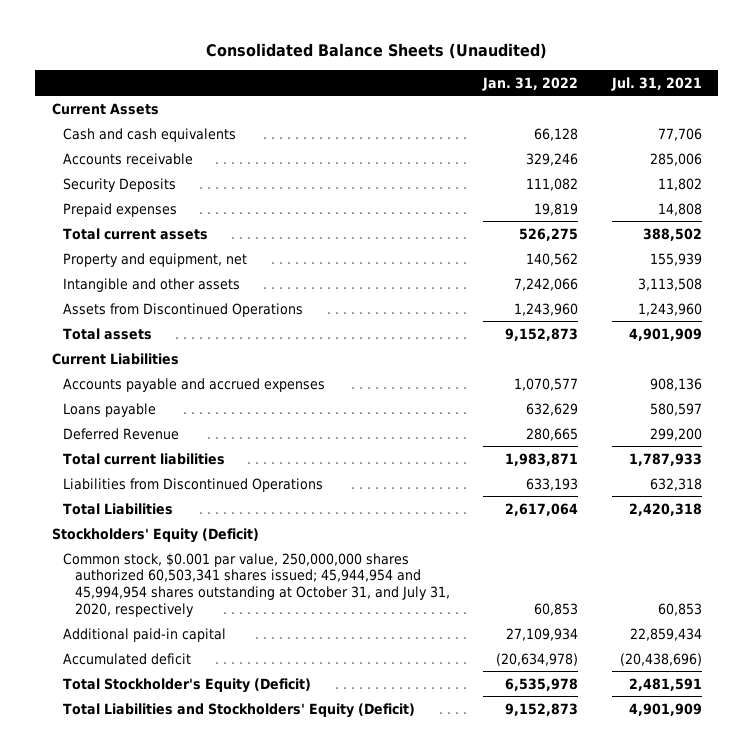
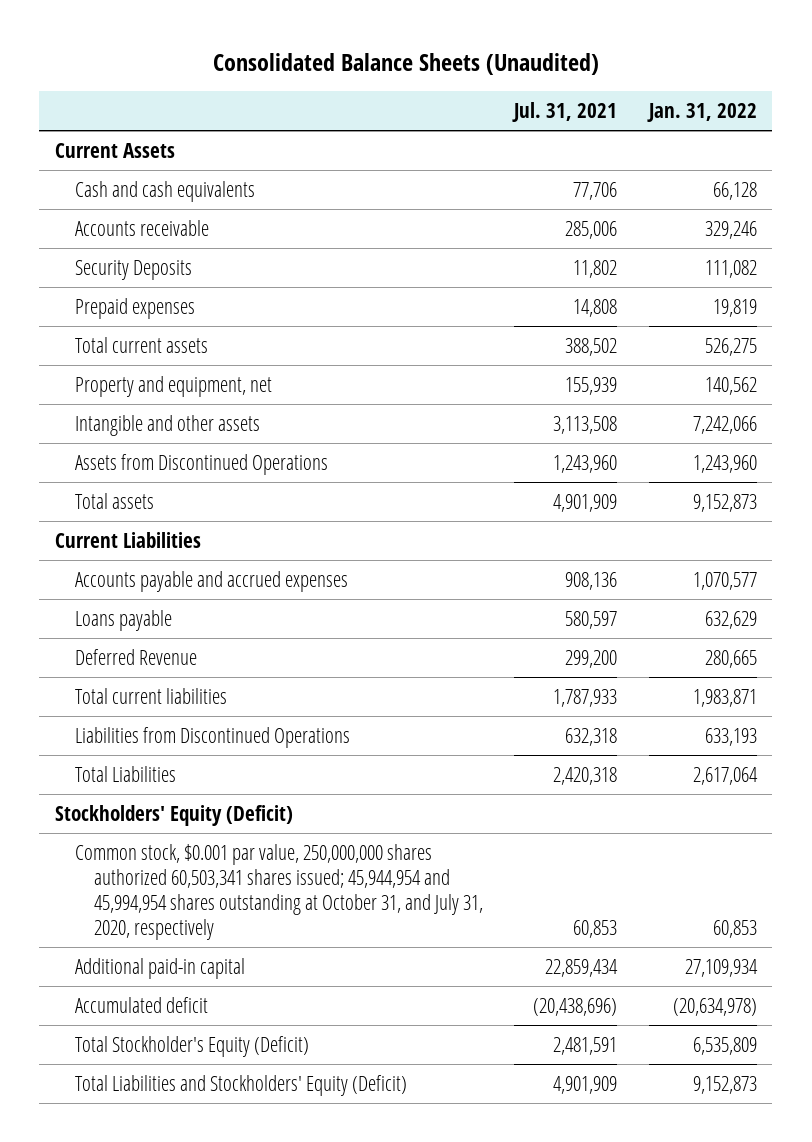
[505,677,579,691] 6,535,978 -> [692,1036,757,1055] 6,535,809

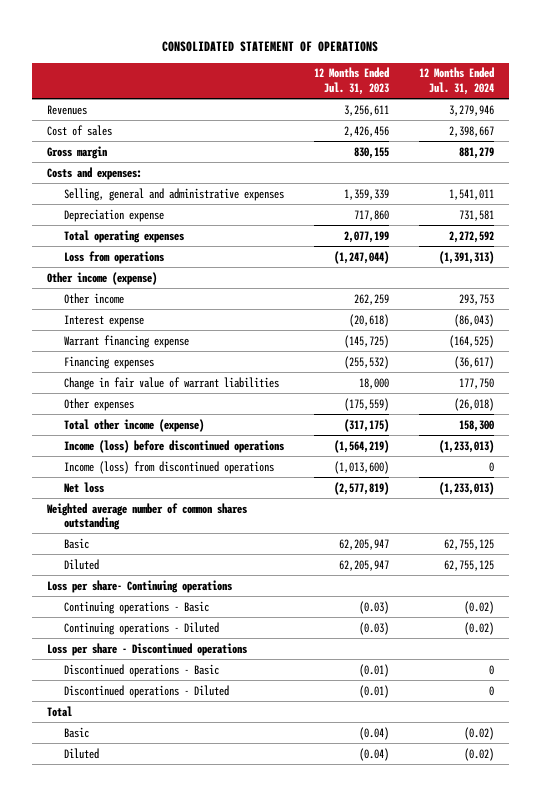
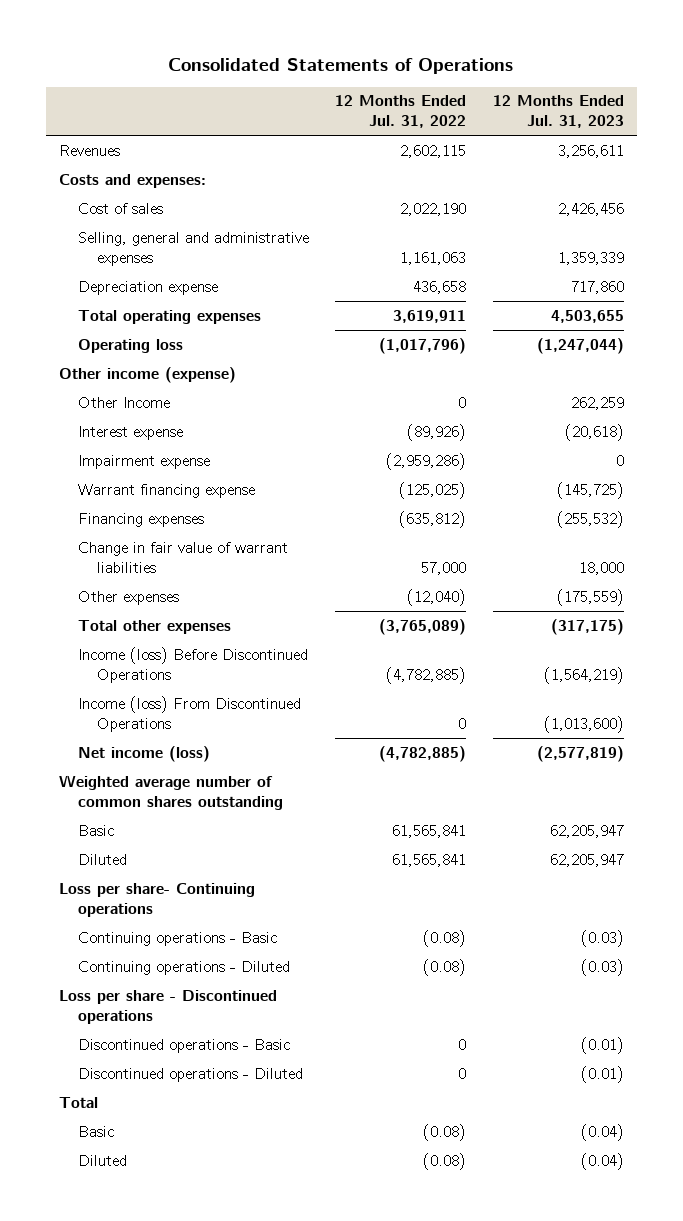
[162,40,379,52] CONSOLIDATED STATEMENT OF OPERATIONS -> [168,57,514,74] Consolidated Statements of Operations
[418,67,494,95] 12 Months Ended Jul. 31, 2024 -> none
none -> [335,95,467,129] 12 Months Ended Jul. 31, 2022
[47,145,108,159] Gross margin -> none
[47,124,113,136] Cost of sales -> [78,202,164,214] Cost of sales
[343,230,389,243] 2,077,199 -> [550,309,624,323] 4,503,655
[63,250,164,264] Loss from operations -> [78,338,184,353] Operating loss
[63,292,124,304] Other income -> [78,396,171,408] Other Income
none -> [78,454,211,469] Impairment expense
[63,418,204,432] Total other income (expense) -> [78,619,232,634] Total other expenses
[63,439,284,453] Income (loss) before discontinued operations -> [78,646,309,683] Income (loss) Before Discontinued Operations
[63,460,274,474] Income (loss) from discontinued operations -> [78,695,302,732] Income (loss) From Discontinued Operations
[63,481,104,493] Net loss -> [78,745,211,762] Net income (loss)

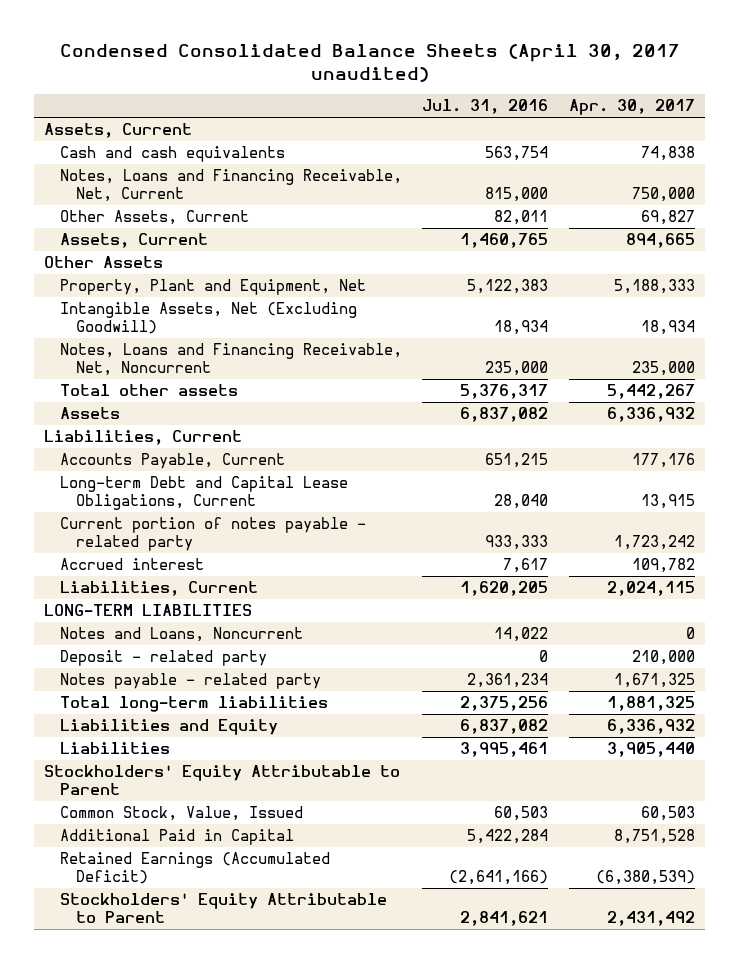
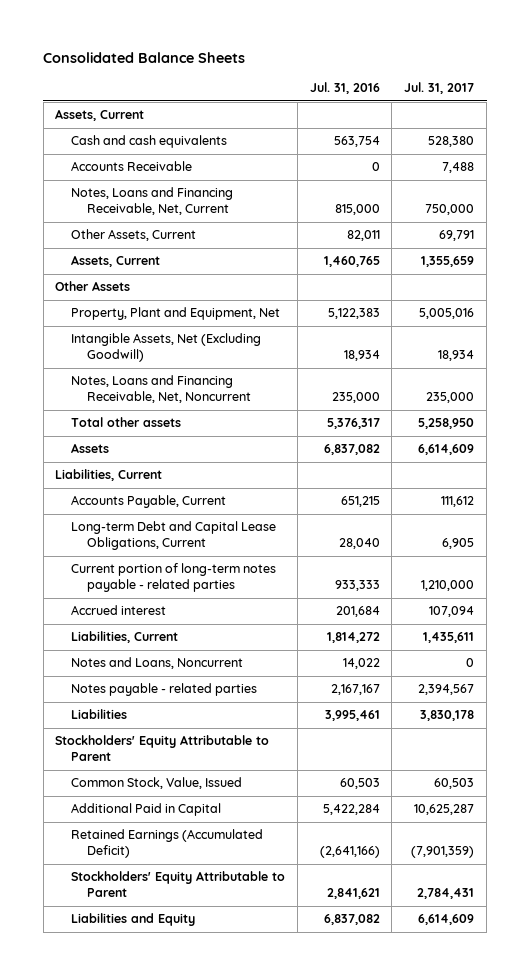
[59,43,680,82] Condensed Consolidated Balance Sheets (April 30, 2017 unaudited) -> [43,51,246,63] Consolidated Balance Sheets
[569,99,696,116] Apr. 30, 2017 -> none
none -> [404,82,475,95] Jul. 31, 2017
none -> [70,161,192,172] Accounts Receivable
[44,603,253,616] LONG-TERM LIABILITIES -> none
[59,516,366,551] Current portion of notes payable - related party -> [70,563,276,593] Current portion of long-term notes payable - related parties
[503,557,549,573] 7,617 -> [335,606,380,618] 201,684
[460,580,549,596] 1,620,205 -> [326,632,380,644] 1,814,272
[59,649,267,666] Deposit - related party -> none
[59,695,328,712] Total long-term liabilities -> none
[59,672,321,689] Notes payable - related party -> [70,683,257,697] Notes payable - related parties
[467,672,549,688] 2,361,234 -> [330,684,380,696] 2,167,167
[59,718,278,735] Liabilities and Equity -> [70,913,195,927] Liabilities and Equity

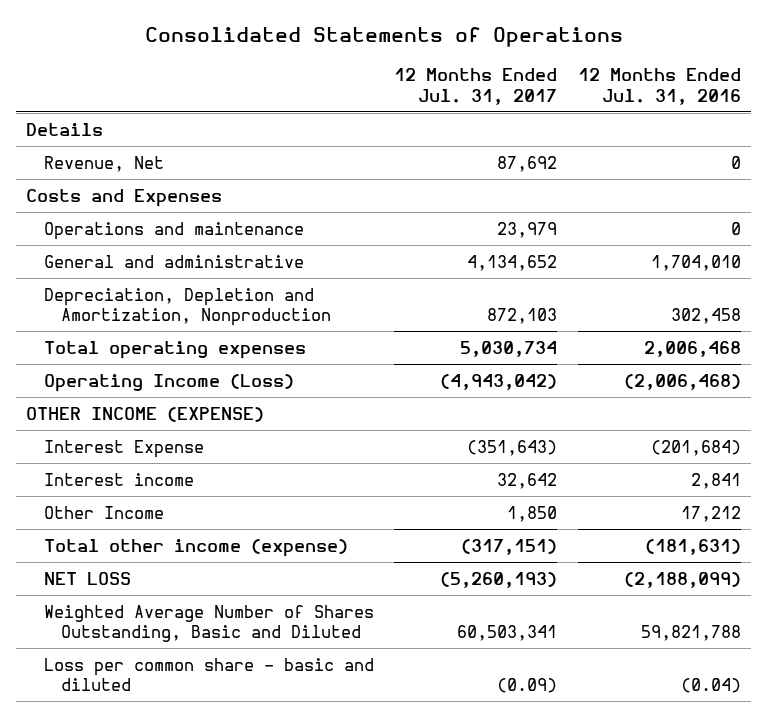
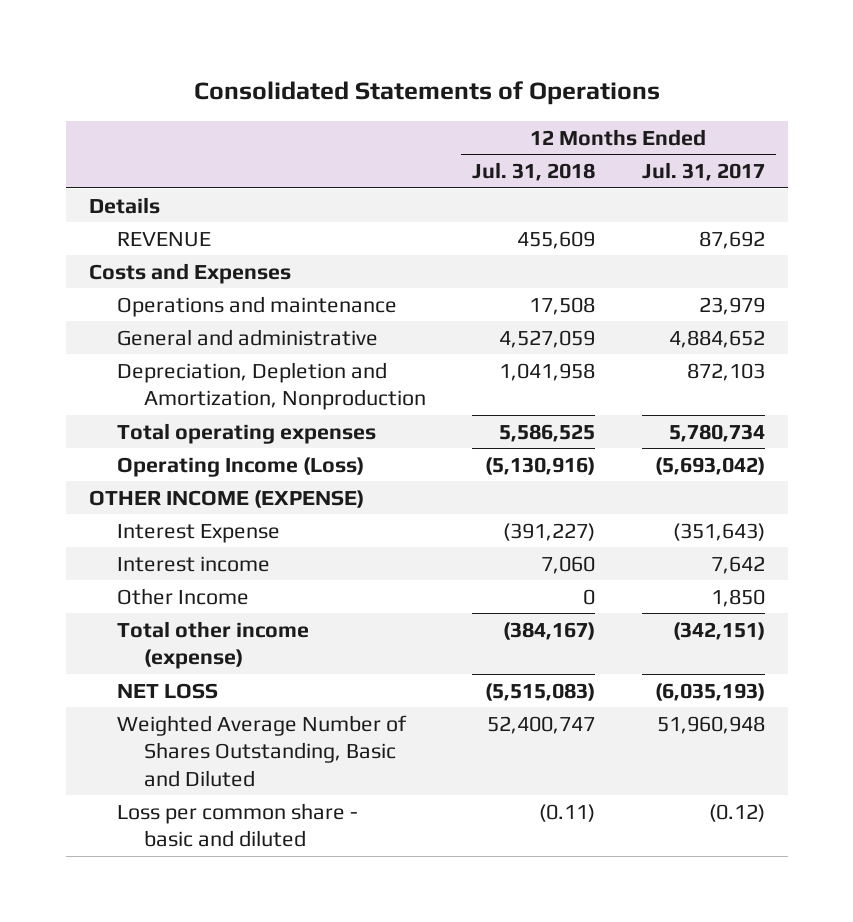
[577,67,741,105] 12 Months Ended Jul. 31, 2016 -> none
none -> [472,162,596,182] Jul. 31, 2018
[43,155,164,172] Revenue, Net -> [116,231,211,247] REVENUE
[467,254,558,271] 4,134,652 -> [668,329,765,348] 4,884,652
[460,340,558,357] 5,030,734 -> [668,423,765,442] 5,780,734
[440,373,558,390] (4,943,042) -> [654,456,765,475] (5,693,042)
[497,472,558,489] 32,642 -> [710,555,765,574] 7,642
[461,538,558,555] (317,151) -> [672,621,765,640] (342,151)
[440,571,558,588] (5,260,193) -> [654,682,765,701] (6,035,193)
[457,625,558,642] 60,503,341 -> [656,715,765,734] 51,960,948
[497,678,558,694] (0.09) -> [708,803,765,822] (0.12)

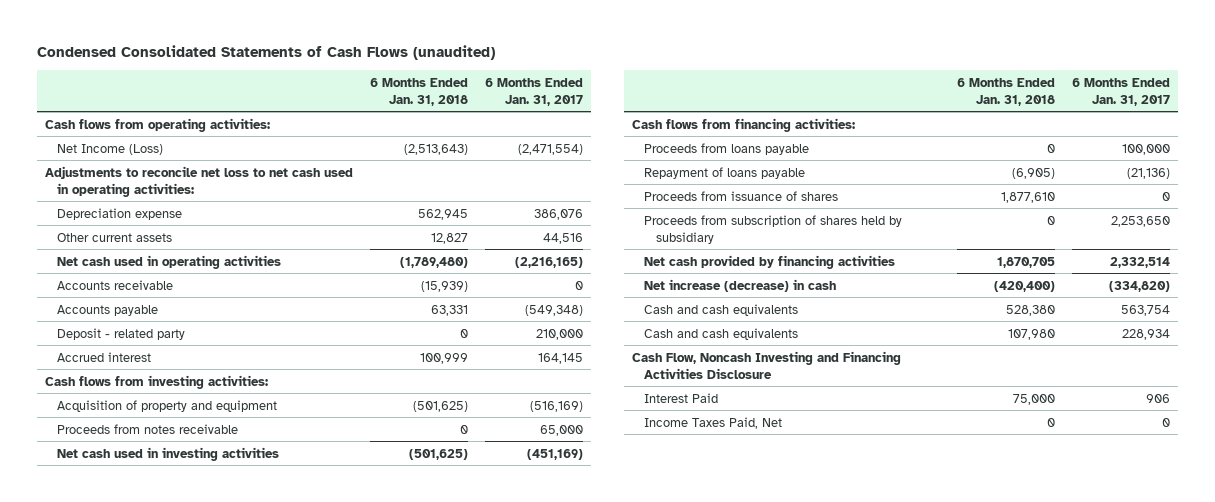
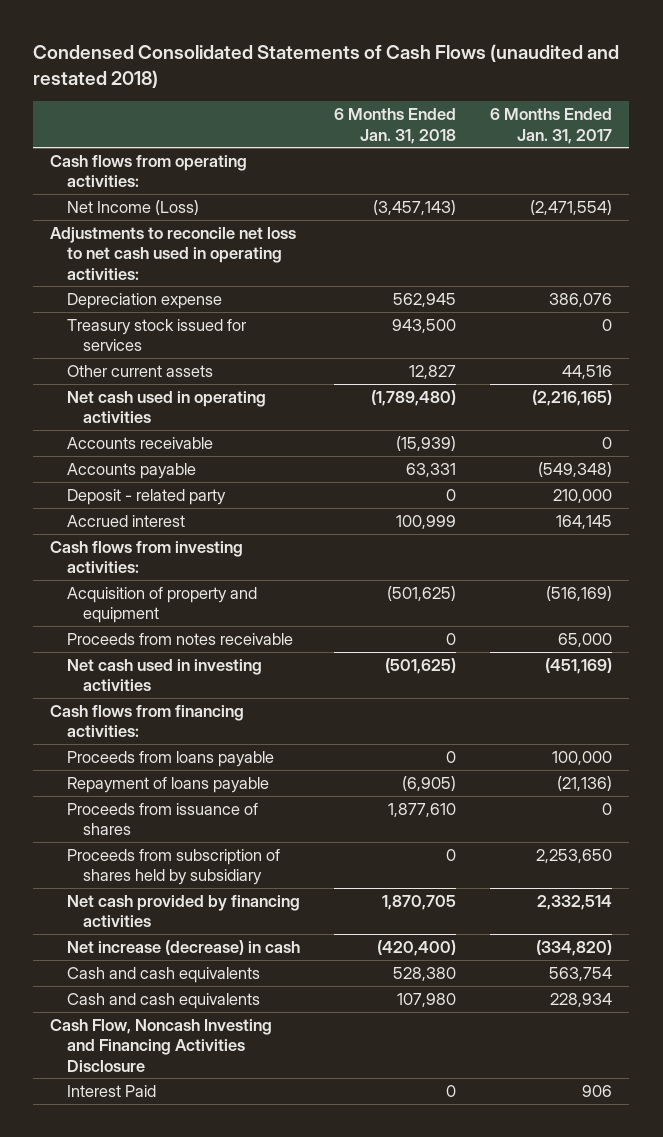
[36,45,495,61] Condensed Consolidated Statements of Cash Flows (unaudited) -> [33,43,620,88] Condensed Consolidated Statements of Cash Flows (unaudited and restated 2018)
[403,143,468,155] (2,513,643) -> [372,200,456,216] (3,457,143)
none -> [66,319,246,352] Treasury stock issued for services
[644,416,783,429] Income Taxes Paid, Net -> none
[1013,393,1056,405] 75,000 -> [445,1085,456,1098] 0

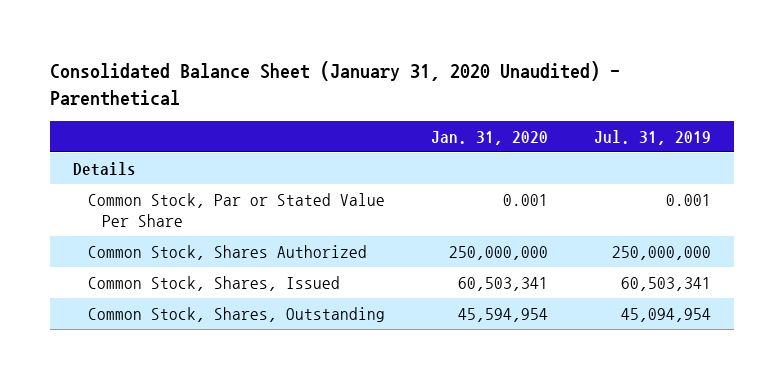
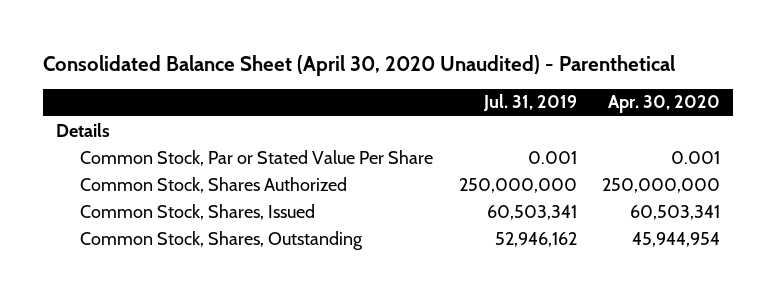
[50,60,621,106] Consolidated Balance Sheet (January 31, 2020 Unaudited) - Parenthetical -> [43,54,676,76] Consolidated Balance Sheet (April 30, 2020 Unaudited) - Parenthetical
[430,130,548,145] Jan. 31, 2020 -> none
none -> [608,95,721,114] Apr. 30, 2020
[620,308,711,323] 45,094,954 -> [494,231,577,247] 52,946,162

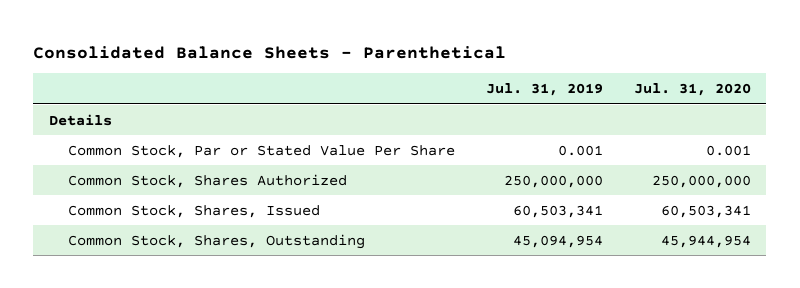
[43,54,676,76] Consolidated Balance Sheet (April 30, 2020 Unaudited) - Parenthetical -> [33,45,507,59] Consolidated Balance Sheets - Parenthetical
[608,95,721,114] Apr. 30, 2020 -> none
none -> [633,83,751,97] Jul. 31, 2020
[494,231,577,247] 52,946,162 -> [512,234,603,248] 45,094,954

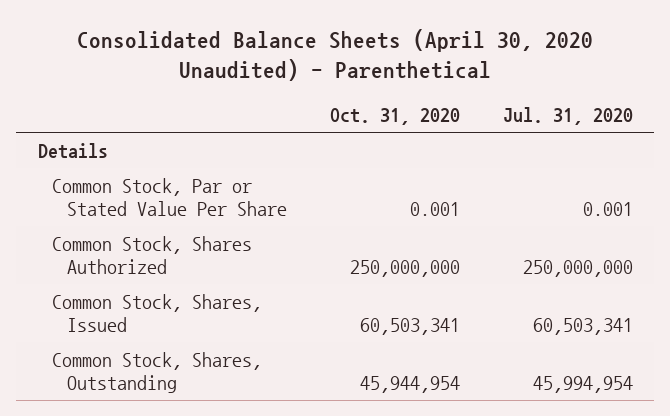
[33,45,507,59] Consolidated Balance Sheets - Parenthetical -> [77,28,594,82] Consolidated Balance Sheets (April 30, 2020 Unaudited) - Parenthetical
[485,83,603,97] Jul. 31, 2019 -> none
none -> [329,107,460,125] Oct. 31, 2020
[660,234,751,248] 45,944,954 -> [532,376,633,394] 45,994,954

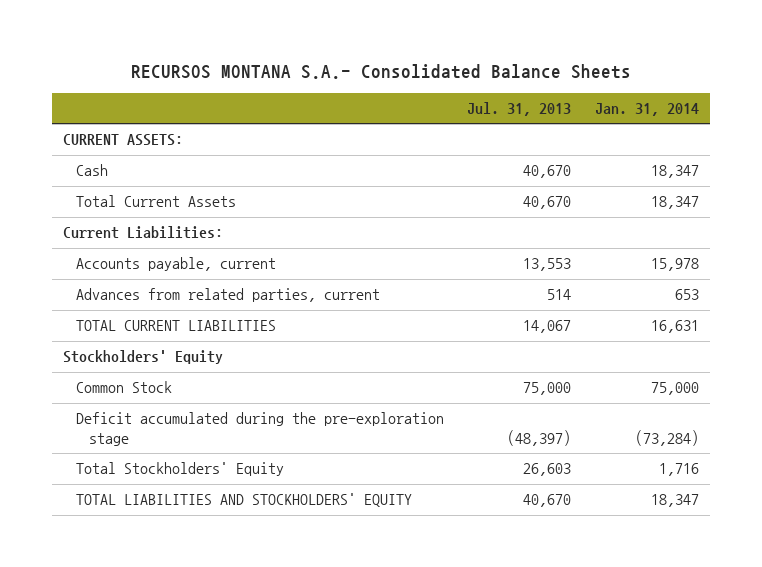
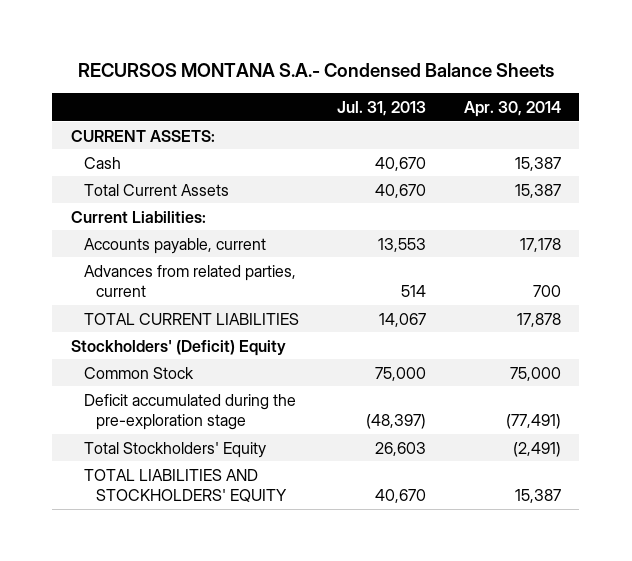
[130,63,631,79] RECURSOS MONTANA S.A.- Consolidated Balance Sheets -> [77,63,554,78] RECURSOS MONTANA S.A.- Condensed Balance Sheets
[594,103,699,117] Jan. 31, 2014 -> none
none -> [463,100,561,117] Apr. 30, 2014
[63,350,224,365] Stockholders' Equity -> [71,339,287,356] Stockholders' (Deficit) Equity

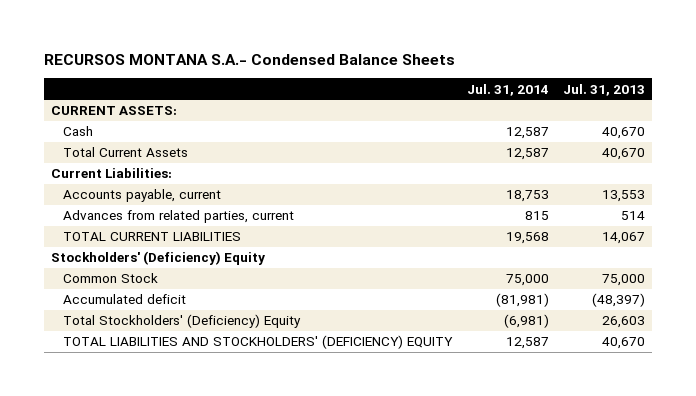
[463,100,561,117] Apr. 30, 2014 -> none
none -> [466,83,549,96] Jul. 31, 2014
[71,339,287,356] Stockholders' (Deficit) Equity -> [51,251,266,266] Stockholders' (Deficiency) Equity
[83,393,296,431] Deficit accumulated during the pre-exploration stage -> [63,294,187,305] Accumulated deficit
[83,441,266,458] Total Stockholders' Equity -> [63,314,302,329] Total Stockholders' (Deficiency) Equity
[83,468,288,503] TOTAL LIABILITIES AND STOCKHOLDERS' EQUITY -> [63,335,454,350] TOTAL LIABILITIES AND STOCKHOLDERS' (DEFICIENCY) EQUITY

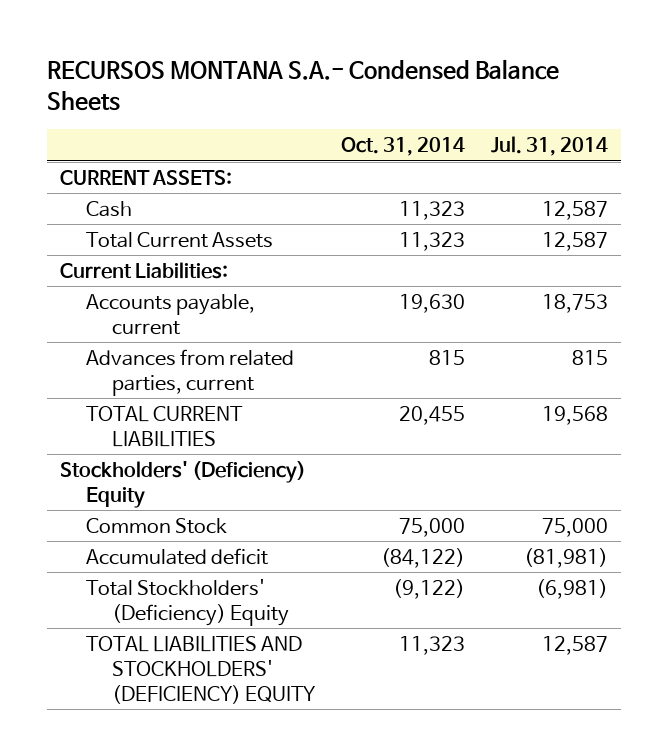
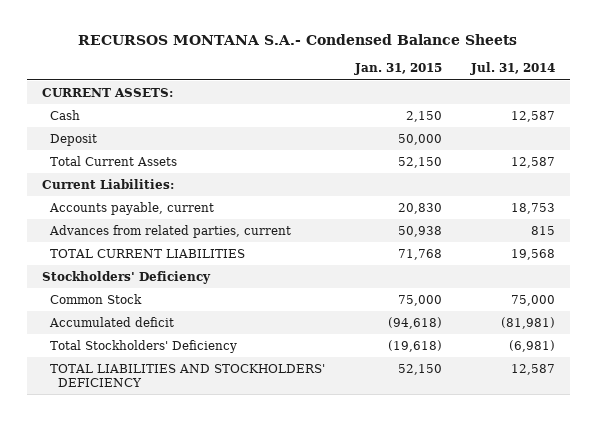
[341,137,466,157] Oct. 31, 2014 -> none
none -> [353,63,442,76] Jan. 31, 2015
none -> [50,133,98,146] Deposit
[59,460,306,508] Stockholders' (Deficiency) Equity -> [41,270,211,284] Stockholders' Deficiency
[85,578,290,626] Total Stockholders' (Deficiency) Equity -> [50,339,238,353] Total Stockholders' Deficiency
[85,635,317,704] TOTAL LIABILITIES AND STOCKHOLDERS' (DEFICIENCY) EQUITY -> [50,363,326,388] TOTAL LIABILITIES AND STOCKHOLDERS' DEFICIENCY

